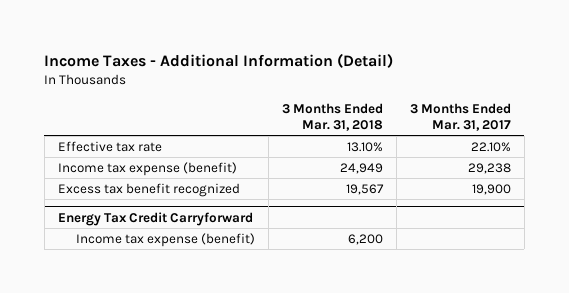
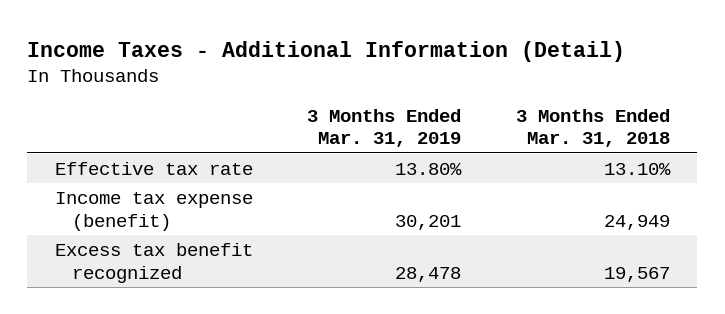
[409,102,511,131] 3 Months Ended Mar. 31, 2017 -> none
none -> [307,108,462,148] 3 Months Ended Mar. 31, 2019
[57,211,253,226] Energy Tax Credit Carryforward -> none
[76,233,256,248] Income tax expense (benefit) -> none

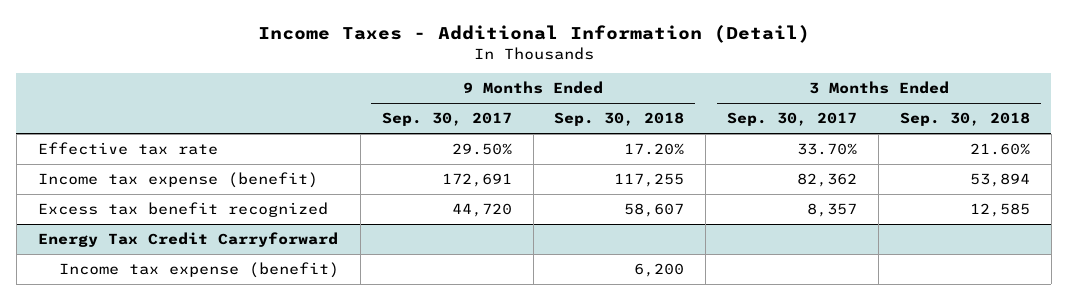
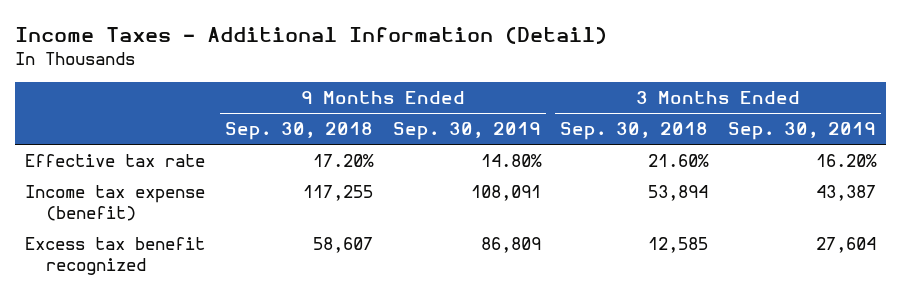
[381,112,512,127] Sep. 30, 2017 -> none
[727,112,858,127] Sep. 30, 2017 -> none
none -> [392,122,541,141] Sep. 30, 2019
none -> [728,122,877,141] Sep. 30, 2019
[37,232,338,248] Energy Tax Credit Carryforward -> none
[59,262,340,279] Income tax expense (benefit) -> none

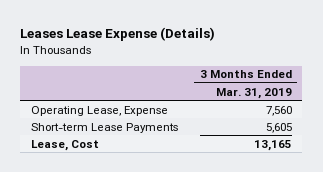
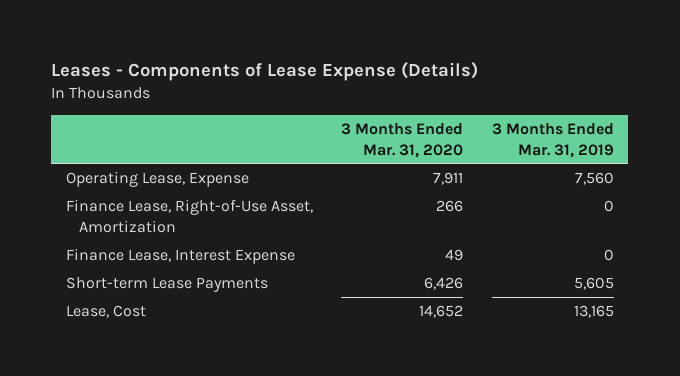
[20,27,216,42] Leases Lease Expense (Details) -> [51,62,479,82] Leases - Components of Lease Expense (Details)
none -> [341,122,464,158] 3 Months Ended Mar. 31, 2020
none -> [65,199,313,234] Finance Lease, Right-of-Use Asset, Amortization
none -> [65,248,295,265] Finance Lease, Interest Expense

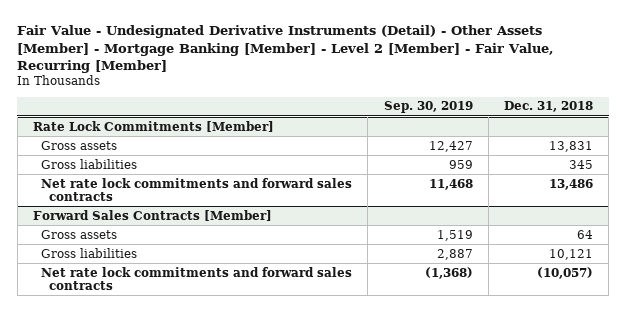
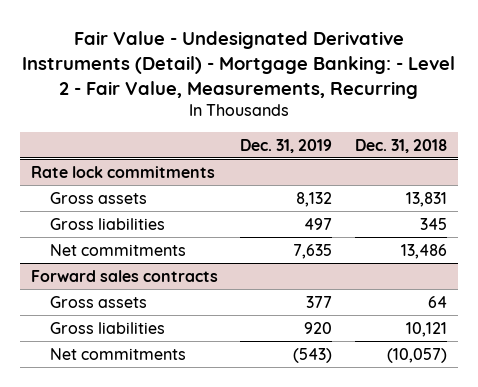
[17,25,555,74] Fair Value - Undesignated Derivative Instruments (Detail) - Other Assets [Member] - Mortgage Banking [Member] - Level 2 [Member] - Fair Value, Recurring [Member] -> [21,30,455,99] Fair Value - Undesignated Derivative Instruments (Detail) - Mortgage Banking: - Level 2 - Fair Value, Measurements, Recurring
[383,101,473,114] Sep. 30, 2019 -> none
none -> [240,138,333,153] Dec. 31, 2019
[33,120,275,132] Rate Lock Commitments [Member] -> [31,165,216,178] Rate lock commitments
[41,177,353,201] Net rate lock commitments and forward sales contracts -> [49,243,186,256] Net commitments
[33,209,273,221] Forward Sales Contracts [Member] -> [31,269,219,282] Forward sales contracts
[41,266,353,290] Net rate lock commitments and forward sales contracts -> [49,347,186,360] Net commitments

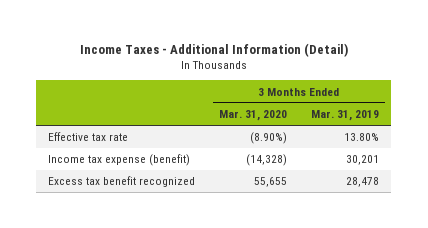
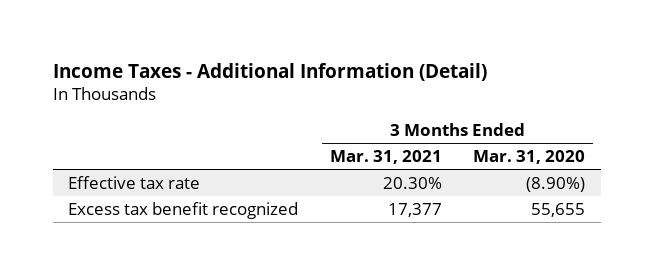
[311,109,380,121] Mar. 31, 2019 -> none
none -> [329,150,442,165] Mar. 31, 2021
[48,154,191,167] Income tax expense (benefit) -> none

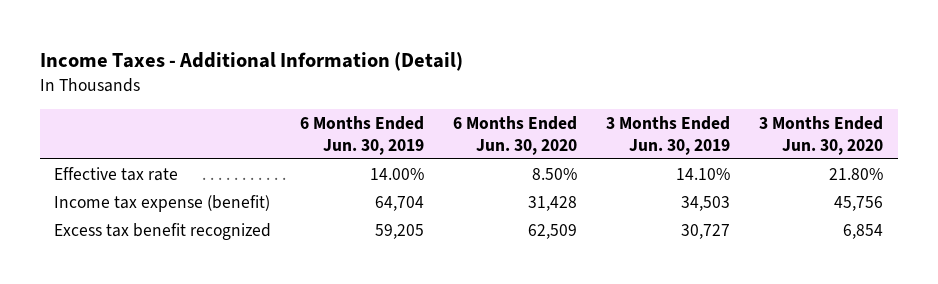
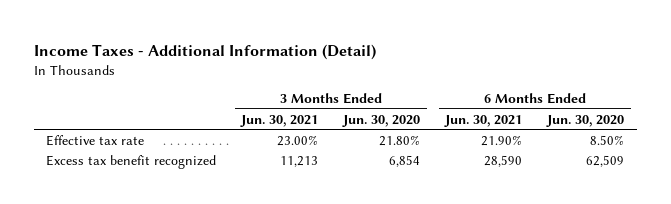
[300,115,425,155] 6 Months Ended Jun. 30, 2019 -> none
[606,115,731,155] 3 Months Ended Jun. 30, 2019 -> none
none -> [240,114,319,127] Jun. 30, 2021
none -> [444,114,523,127] Jun. 30, 2021
[54,194,271,212] Income tax expense (benefit) -> none

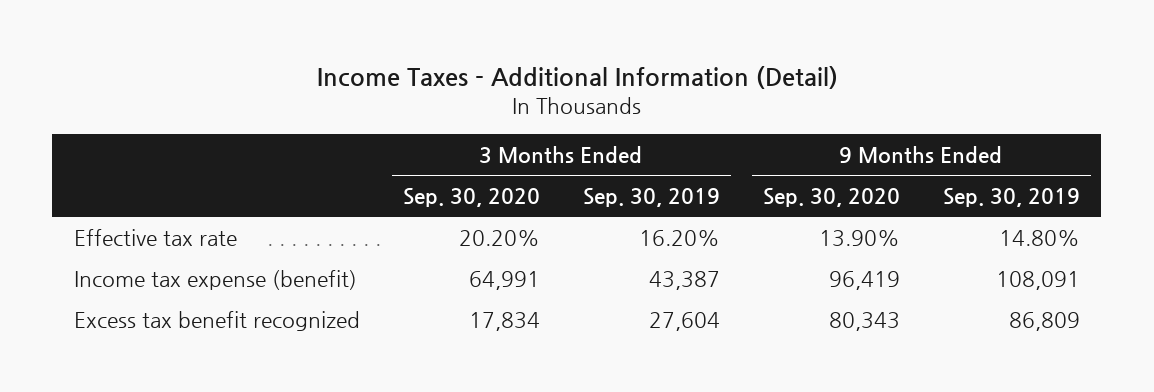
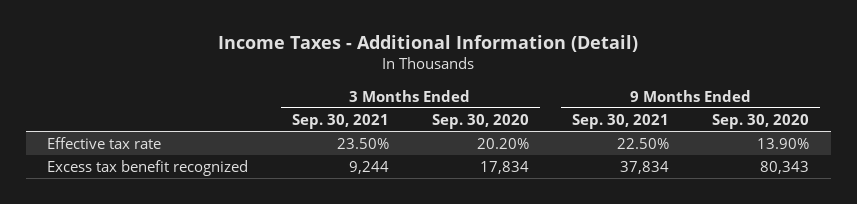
[582,188,720,208] Sep. 30, 2019 -> none
[942,188,1080,208] Sep. 30, 2019 -> none
none -> [291,113,389,129] Sep. 30, 2021
none -> [572,113,670,129] Sep. 30, 2021
[73,269,357,290] Income tax expense (benefit) -> none

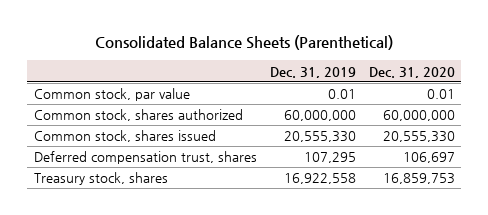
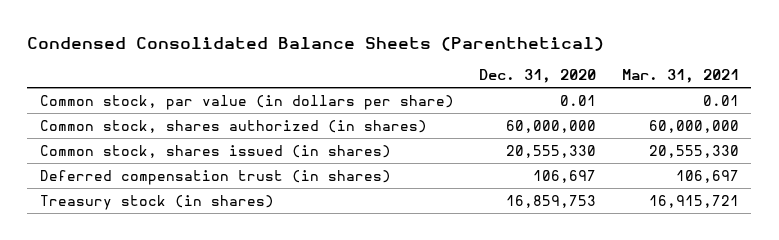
[95,35,394,51] Consolidated Balance Sheets (Parenthetical) -> [27,36,605,51] Condensed Consolidated Balance Sheets (Parenthetical)
[269,66,356,78] Dec. 31, 2019 -> none
none -> [621,69,739,84] Mar. 31, 2021
[33,88,190,102] Common stock, par value -> [39,94,454,110] Common stock, par value (in dollars per share)
[33,109,243,122] Common stock, shares authorized -> [39,119,427,133] Common stock, shares authorized (in shares)
[33,130,216,143] Common stock, shares issued -> [39,144,391,158] Common stock, shares issued (in shares)
[33,151,257,165] Deferred compensation trust, shares -> [39,169,391,185] Deferred compensation trust (in shares)
[33,172,168,186] Treasury stock, shares -> [39,194,274,210] Treasury stock (in shares)

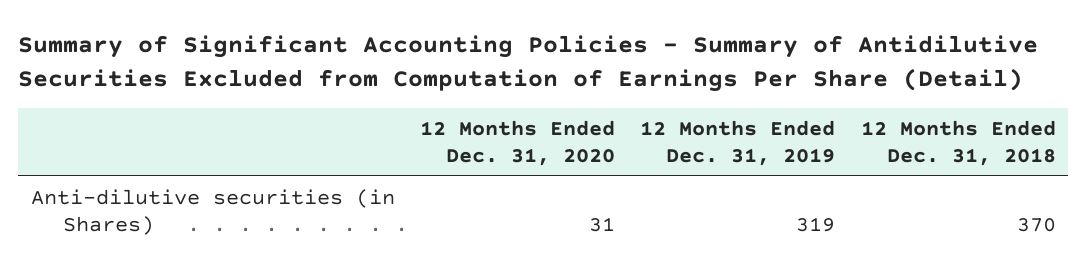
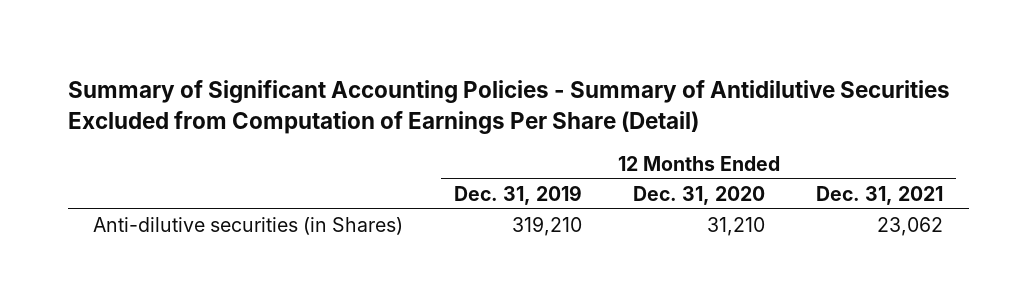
[860,119,1056,166] 12 Months Ended Dec. 31, 2018 -> none
none -> [816,185,944,205] Dec. 31, 2021
[589,216,616,232] 31 -> [707,217,766,237] 31,210
[796,216,836,232] 319 -> [512,216,583,237] 319,210

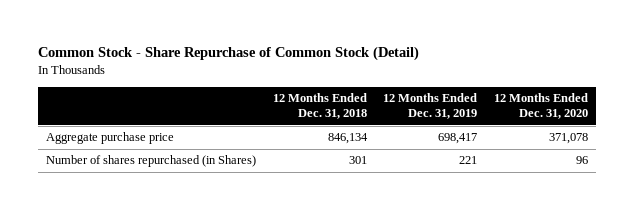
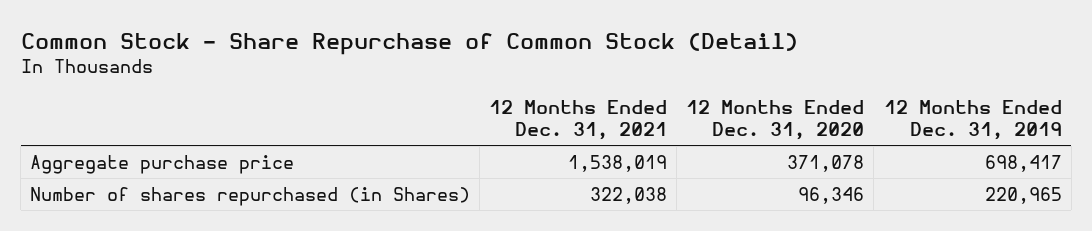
[272,93,367,120] 12 Months Ended Dec. 31, 2018 -> none
none -> [489,100,668,140] 12 Months Ended Dec. 31, 2021
[459,156,478,165] 221 -> [984,187,1062,205] 220,965
[575,156,588,165] 96 -> [798,187,865,205] 96,346

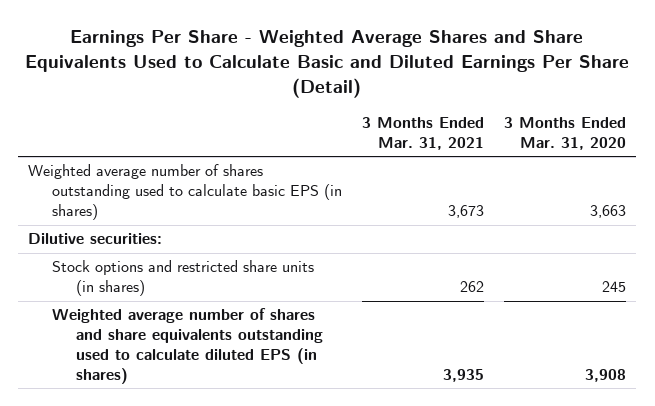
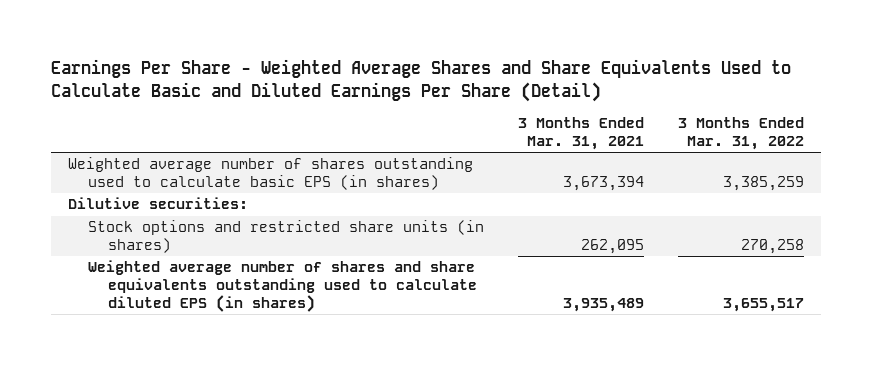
[504,117,627,151] 3 Months Ended Mar. 31, 2020 -> none
none -> [677,117,804,150] 3 Months Ended Mar. 31, 2022
[448,205,485,219] 3,673 -> [562,176,644,192] 3,673,394
[460,281,485,293] 262 -> [580,239,644,255] 262,095
[443,369,485,383] 3,935 -> [562,298,644,313] 3,935,489

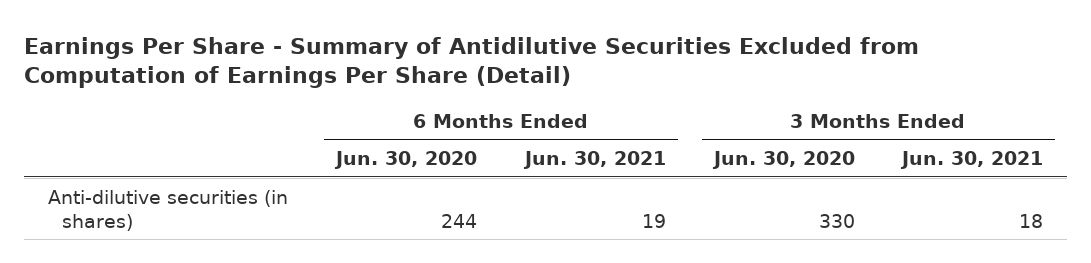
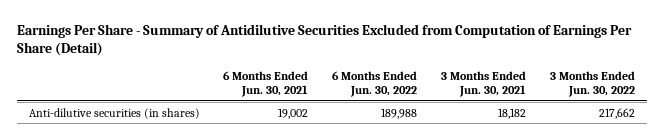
[333,151,477,170] Jun. 30, 2020 -> none
[711,151,855,170] Jun. 30, 2020 -> none
none -> [332,70,418,98] 6 Months Ended Jun. 30, 2022
none -> [549,70,635,98] 3 Months Ended Jun. 30, 2022
[641,213,666,228] 19 -> [278,107,309,119] 19,002
[1019,213,1044,228] 18 -> [497,107,526,119] 18,182

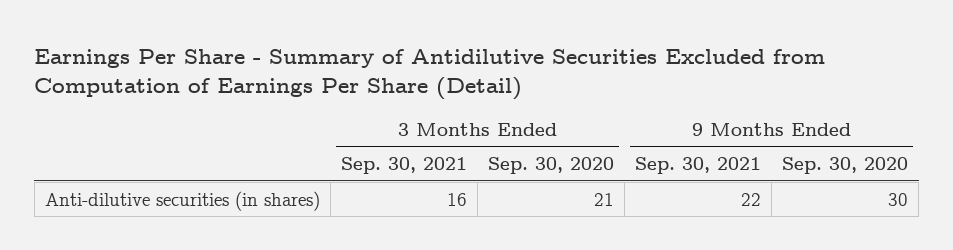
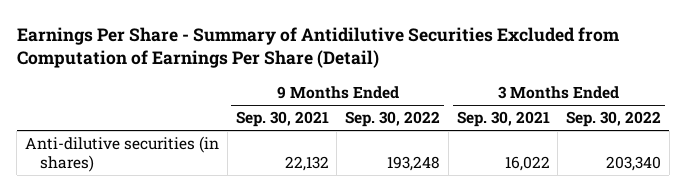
[488,157,615,175] Sep. 30, 2020 -> none
[782,157,909,175] Sep. 30, 2020 -> none
none -> [345,111,441,128] Sep. 30, 2022
none -> [566,111,662,128] Sep. 30, 2022
[446,192,467,206] 16 -> [504,155,550,171] 16,022
[741,192,762,206] 22 -> [284,155,329,171] 22,132

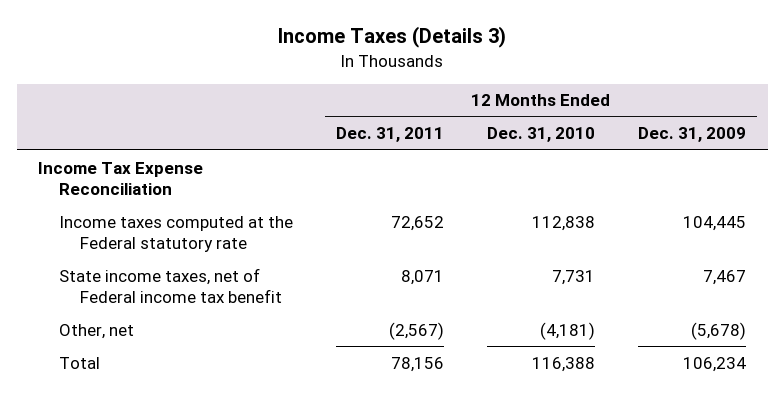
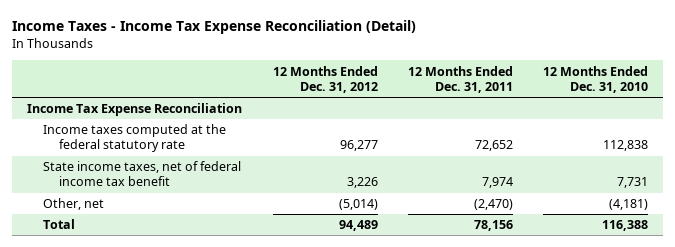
[278,26,507,49] Income Taxes (Details 3) -> [12,20,417,35] Income Taxes - Income Tax Expense Reconciliation (Detail)
[638,127,747,143] Dec. 31, 2009 -> none
none -> [272,65,378,93] 12 Months Ended Dec. 31, 2012
[59,215,294,252] Income taxes computed at the Federal statutory rate -> [43,124,227,153] Income taxes computed at the federal statutory rate
[59,267,283,303] State income taxes, net of Federal income tax benefit -> [43,161,242,187] State income taxes, net of federal income tax benefit
[401,269,445,285] 8,071 -> [481,177,513,189] 7,974
[389,321,445,340] (2,567) -> [473,199,513,211] (2,470)

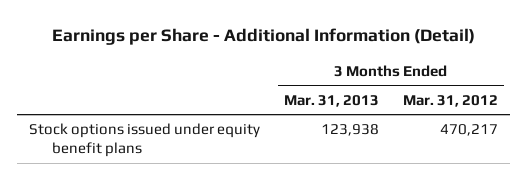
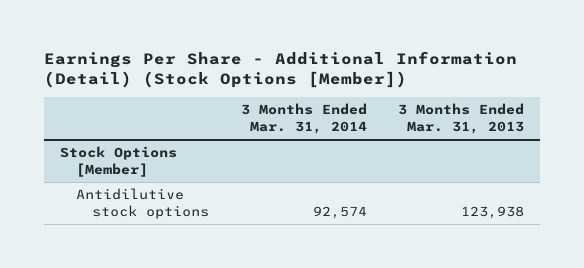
[51,28,475,46] Earnings per Share - Additional Information (Detail) -> [44,51,518,89] Earnings Per Share - Additional Information (Detail) (Stock Options [Member])
[403,94,499,107] Mar. 31, 2012 -> none
none -> [240,103,367,134] 3 Months Ended Mar. 31, 2014
none -> [59,146,177,177] Stock Options [Member]
[29,123,261,158] Stock options issued under equity benefit plans -> [75,188,210,219] Antidilutive stock options

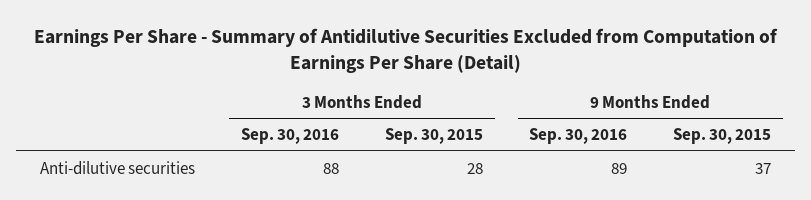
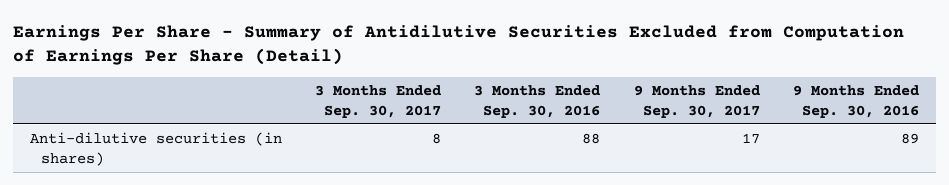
[385,128,484,145] Sep. 30, 2015 -> none
[673,128,772,145] Sep. 30, 2015 -> none
none -> [315,84,442,118] 3 Months Ended Sep. 30, 2017
none -> [633,84,760,118] 9 Months Ended Sep. 30, 2017
[39,160,195,175] Anti-dilutive securities -> [29,132,282,167] Anti-dilutive securities (in shares)

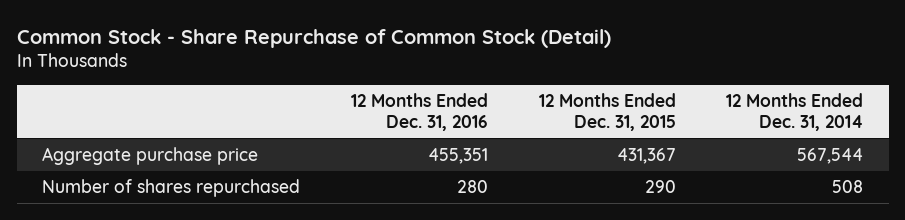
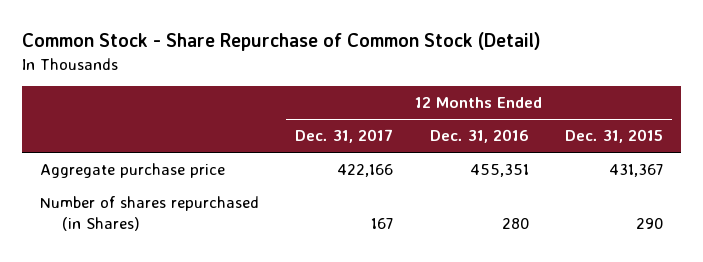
[726,93,864,132] 12 Months Ended Dec. 31, 2014 -> none
none -> [295,129,394,144] Dec. 31, 2017
[42,179,301,198] Number of shares repurchased -> [39,196,259,232] Number of shares repurchased (in Shares)

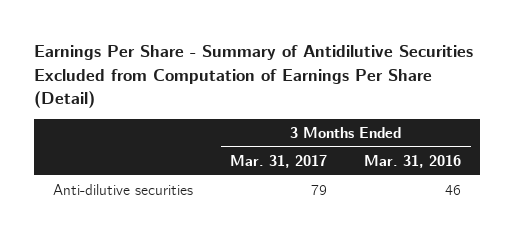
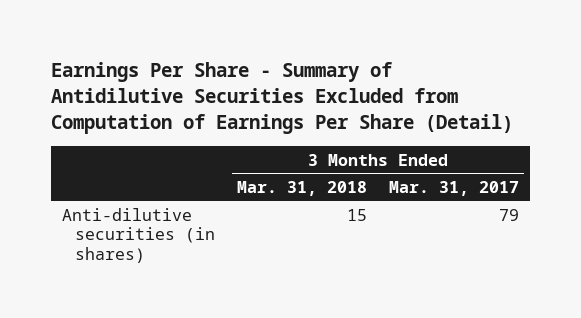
[364,154,462,168] Mar. 31, 2016 -> none
none -> [237,180,368,196] Mar. 31, 2018
[52,184,193,196] Anti-dilutive securities -> [62,207,216,263] Anti-dilutive securities (in shares)

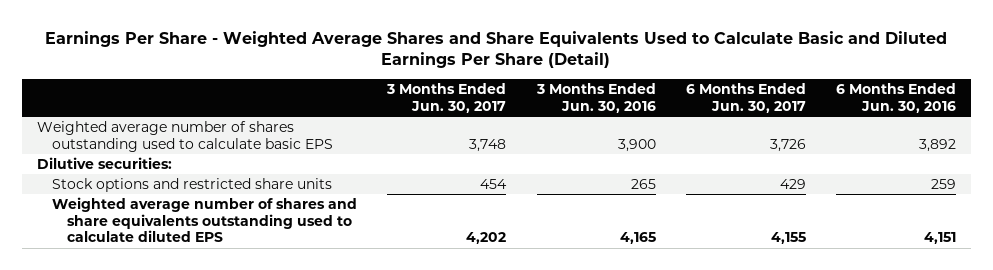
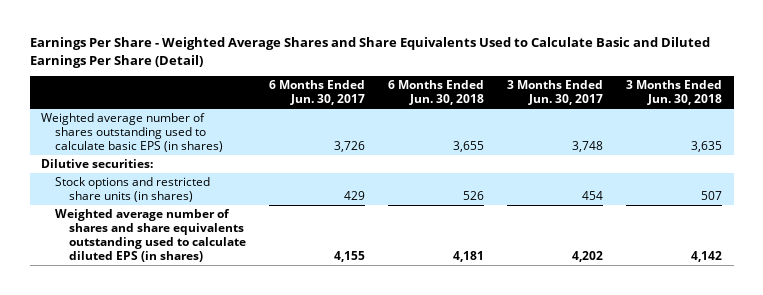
[535,83,656,114] 3 Months Ended Jun. 30, 2016 -> none
[835,83,956,114] 6 Months Ended Jun. 30, 2016 -> none
none -> [388,80,485,106] 6 Months Ended Jun. 30, 2018
none -> [626,80,723,106] 3 Months Ended Jun. 30, 2018
[37,120,334,152] Weighted average number of shares outstanding used to calculate basic EPS -> [41,113,224,153] Weighted average number of shares outstanding used to calculate basic EPS (in shares)
[52,177,333,192] Stock options and restricted share units -> [55,177,211,203] Stock options and restricted share units (in shares)
[52,196,358,243] Weighted average number of shares and share equivalents outstanding used to calculate diluted EPS -> [55,209,247,263] Weighted average number of shares and share equivalents outstanding used to calculate diluted EPS (in shares)

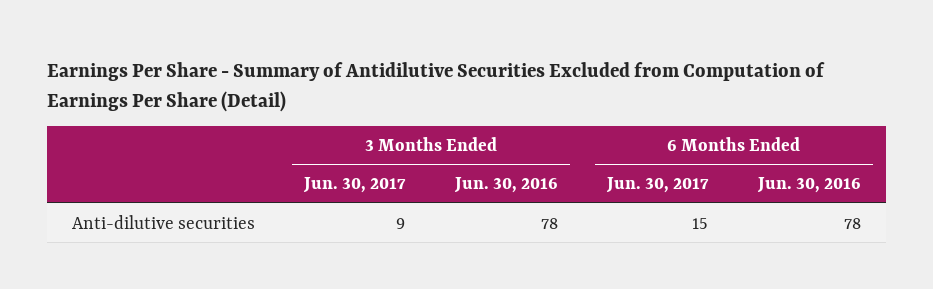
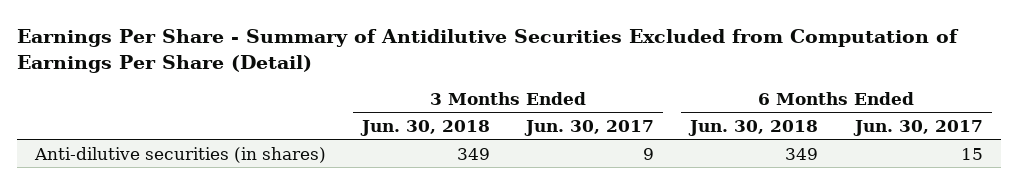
[453,177,558,194] Jun. 30, 2016 -> none
[756,177,861,194] Jun. 30, 2016 -> none
none -> [359,119,490,136] Jun. 30, 2018
none -> [688,119,819,136] Jun. 30, 2018
[71,214,255,229] Anti-dilutive securities -> [33,146,326,163] Anti-dilutive securities (in shares)

